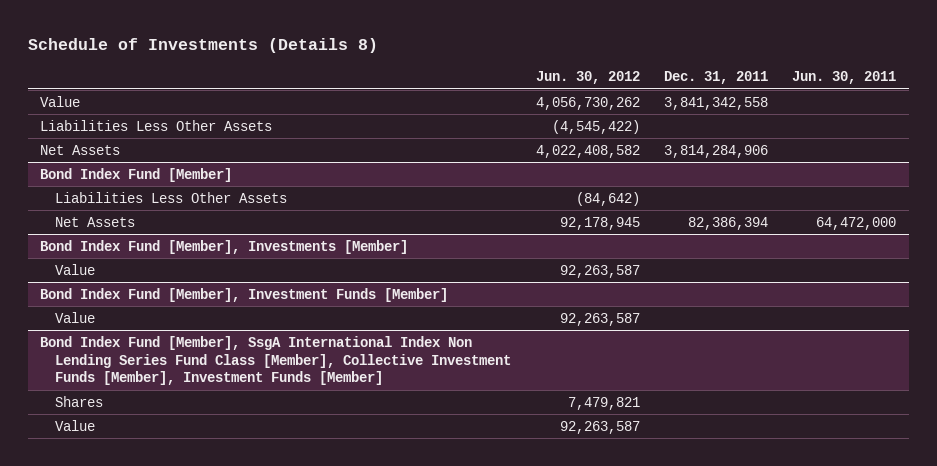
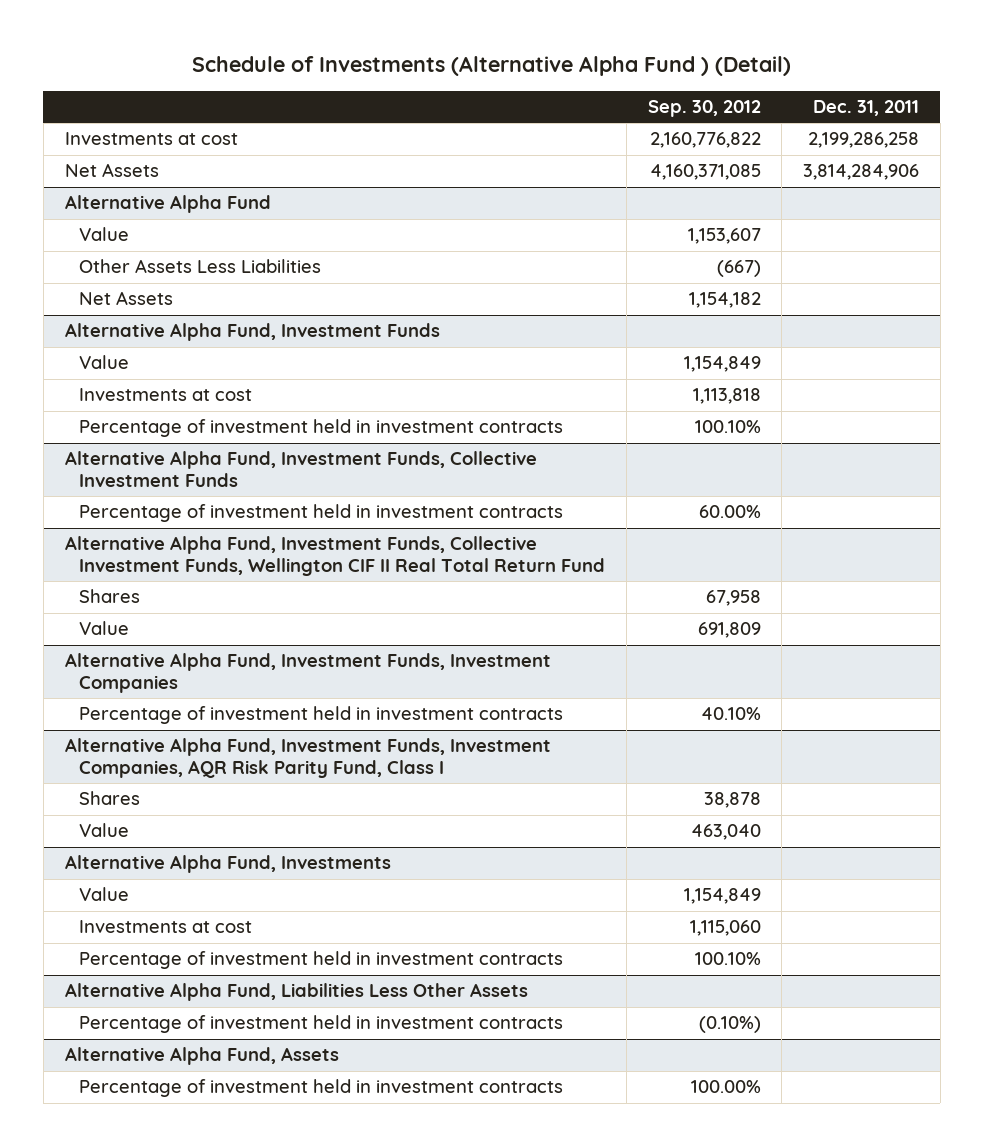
[28,38,379,54] Schedule of Investments (Details 8) -> [191,56,791,77] Schedule of Investments (Alternative Alpha Fund ) (Detail)
[535,71,640,85] Jun. 30, 2012 -> none
[792,71,897,85] Jun. 30, 2011 -> none
none -> [647,99,761,117] Sep. 30, 2012
[40,95,81,107] Value -> none
[40,119,273,131] Liabilities Less Other Assets -> none
none -> [64,132,238,146] Investments at cost
[40,167,233,182] Bond Index Fund [Member] -> none
[55,191,288,203] Liabilities Less Other Assets -> none
[55,216,136,227] Net Assets -> none
[40,239,409,254] Bond Index Fund [Member], Investments [Member] -> none
[55,263,96,275] Value -> none
[40,287,449,302] Bond Index Fund [Member], Investment Funds [Member] -> none
[55,311,96,323] Value -> none
[40,335,512,386] Bond Index Fund [Member], SsgA International Index Non Lending Series Fund Class [Member], Collective Investment Funds [Member], Investment Funds [Member] -> none
[55,395,104,407] Shares -> none
[55,419,96,431] Value -> none
none -> [64,195,271,214] Alternative Alpha Fund
none -> [79,227,130,242] Value
none -> [79,259,322,274] Other Assets Less Liabilities
none -> [79,291,174,306] Net Assets
none -> [64,323,440,342] Alternative Alpha Fund, Investment Funds
none -> [79,355,130,370] Value
none -> [79,388,253,402] Investments at cost
none -> [79,419,564,438] Percentage of investment held in investment contracts
none -> [64,451,537,487] Alternative Alpha Fund, Investment Funds, Collective Investment Funds
none -> [79,504,564,523] Percentage of investment held in investment contracts
none -> [64,536,606,576] Alternative Alpha Fund, Investment Funds, Collective Investment Funds, Wellington CIF II Real Total Return Fund
none -> [79,589,141,604] Shares
none -> [79,621,130,636] Value
none -> [64,653,551,693] Alternative Alpha Fund, Investment Funds, Investment Companies
none -> [79,706,564,725] Percentage of investment held in investment contracts
none -> [64,738,551,778] Alternative Alpha Fund, Investment Funds, Investment Companies, AQR Risk Parity Fund, Class I
none -> [79,791,141,806] Shares
none -> [79,823,130,838] Value
none -> [64,855,391,874] Alternative Alpha Fund, Investments
none -> [79,887,130,902] Value
none -> [79,920,253,934] Investments at cost
none -> [79,951,564,970] Percentage of investment held in investment contracts
none -> [64,983,528,1002] Alternative Alpha Fund, Liabilities Less Other Assets
none -> [79,1015,564,1034] Percentage of investment held in investment contracts
none -> [64,1047,339,1066] Alternative Alpha Fund, Assets
none -> [79,1079,564,1098] Percentage of investment held in investment contracts

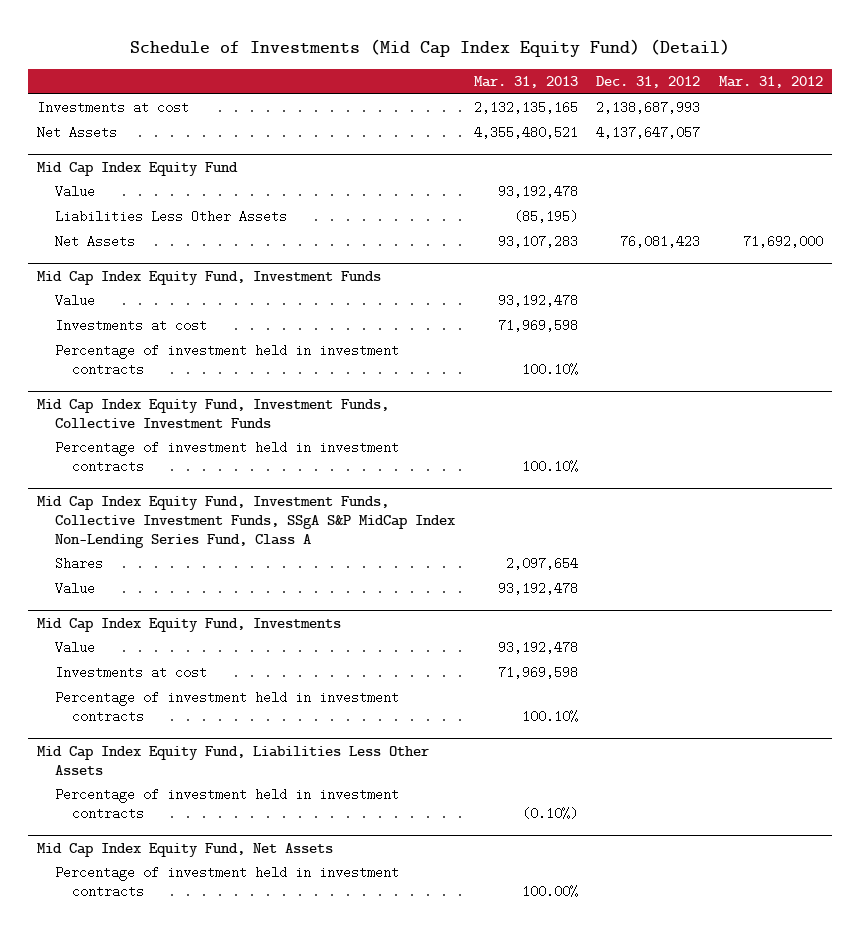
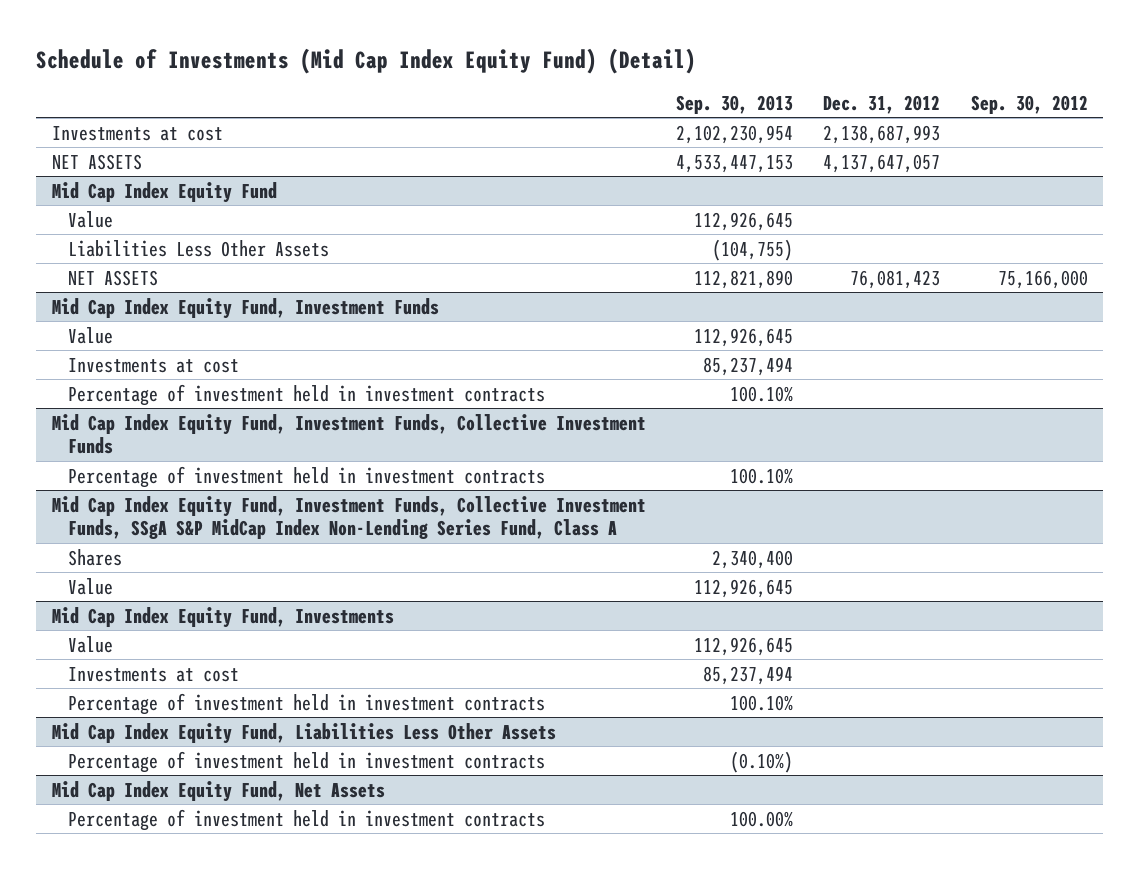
[473,76,578,89] Mar. 31, 2013 -> none
[719,76,824,89] Mar. 31, 2012 -> none
none -> [676,94,794,114] Sep. 30, 2013
none -> [970,94,1088,114] Sep. 30, 2012
[37,126,118,140] Net Assets -> [51,153,142,170] NET ASSETS
[54,235,135,249] Net Assets -> [68,269,159,286] NET ASSETS

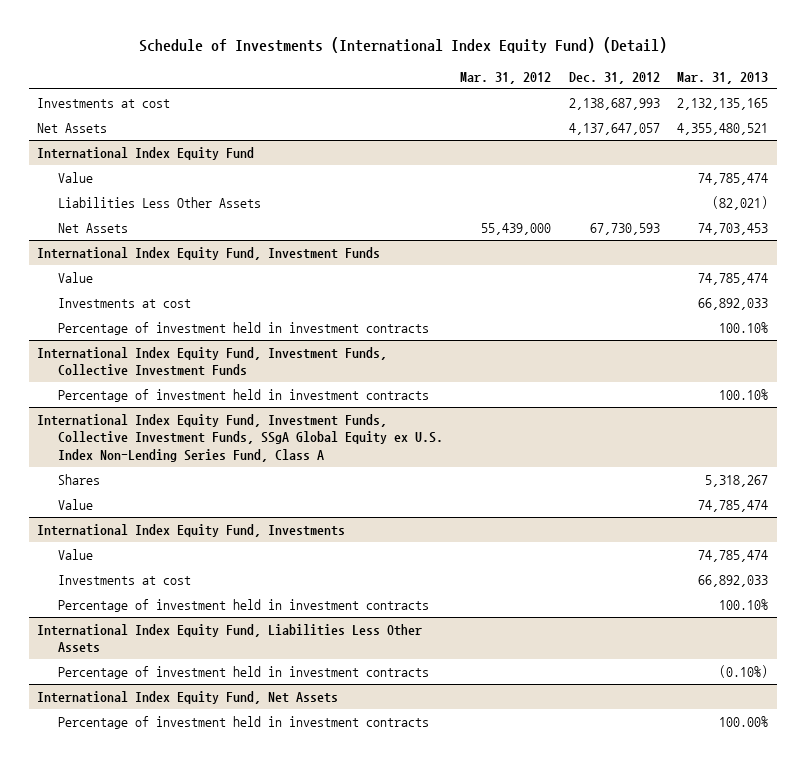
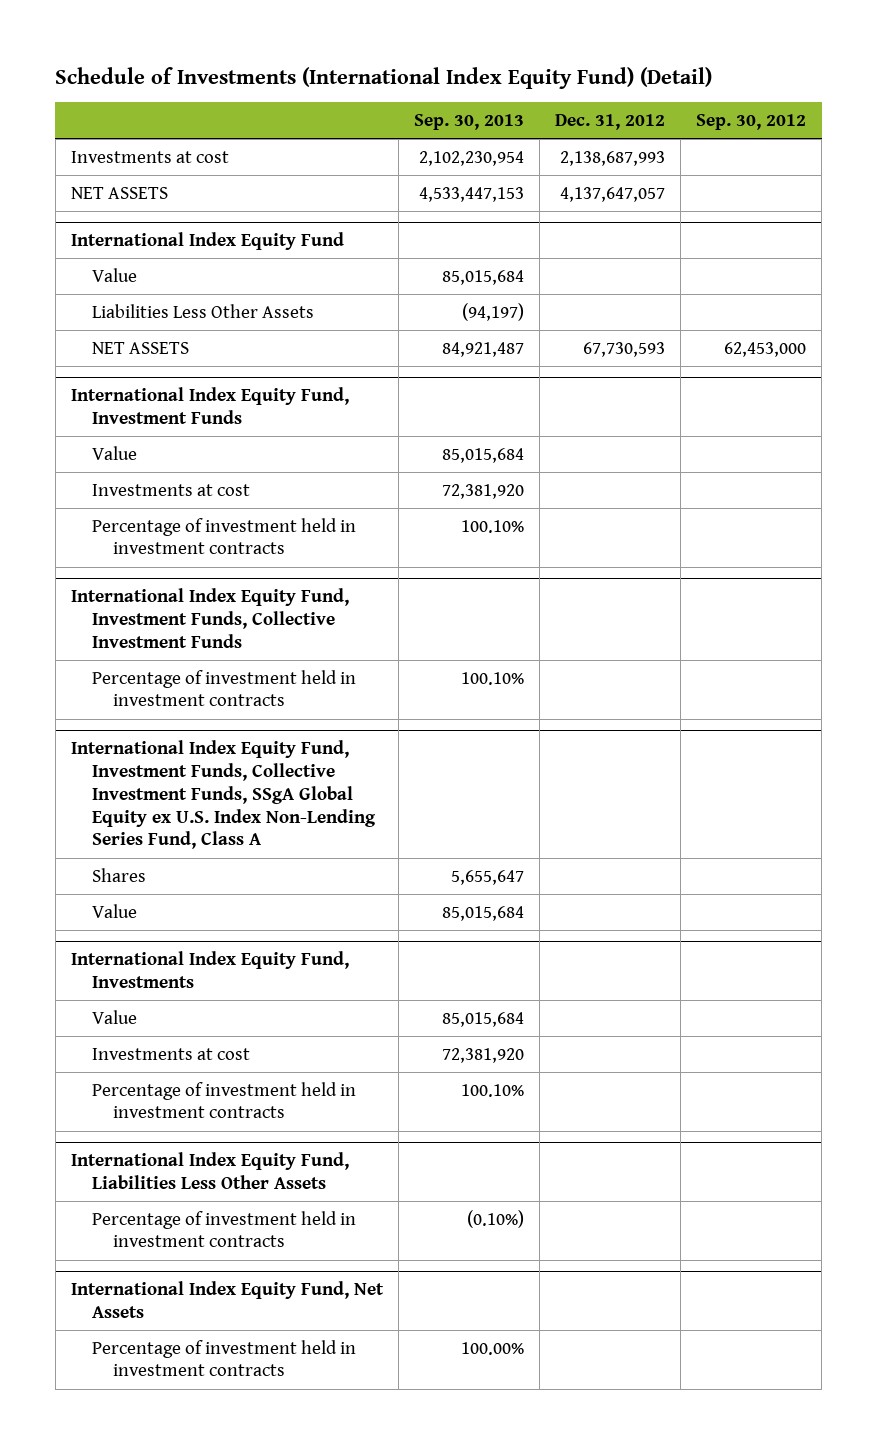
[460,71,552,84] Mar. 31, 2012 -> none
[677,71,769,84] Mar. 31, 2013 -> none
none -> [413,114,524,131] Sep. 30, 2013
none -> [696,114,807,131] Sep. 30, 2012
[37,122,108,133] Net Assets -> [70,186,168,199] NET ASSETS
[57,222,128,233] Net Assets -> [91,341,189,354] NET ASSETS

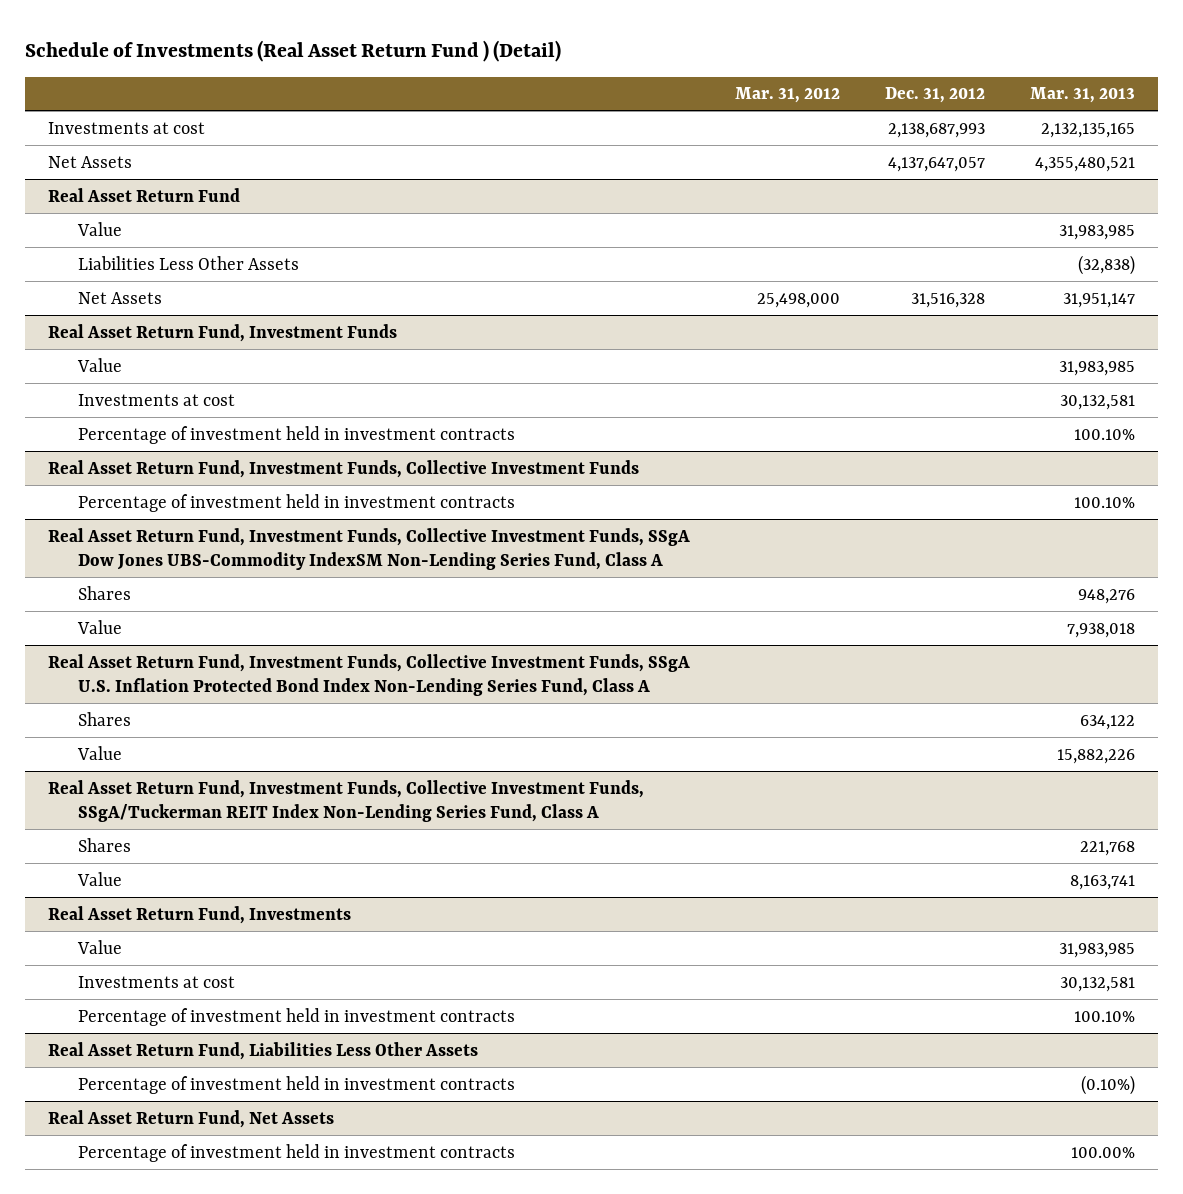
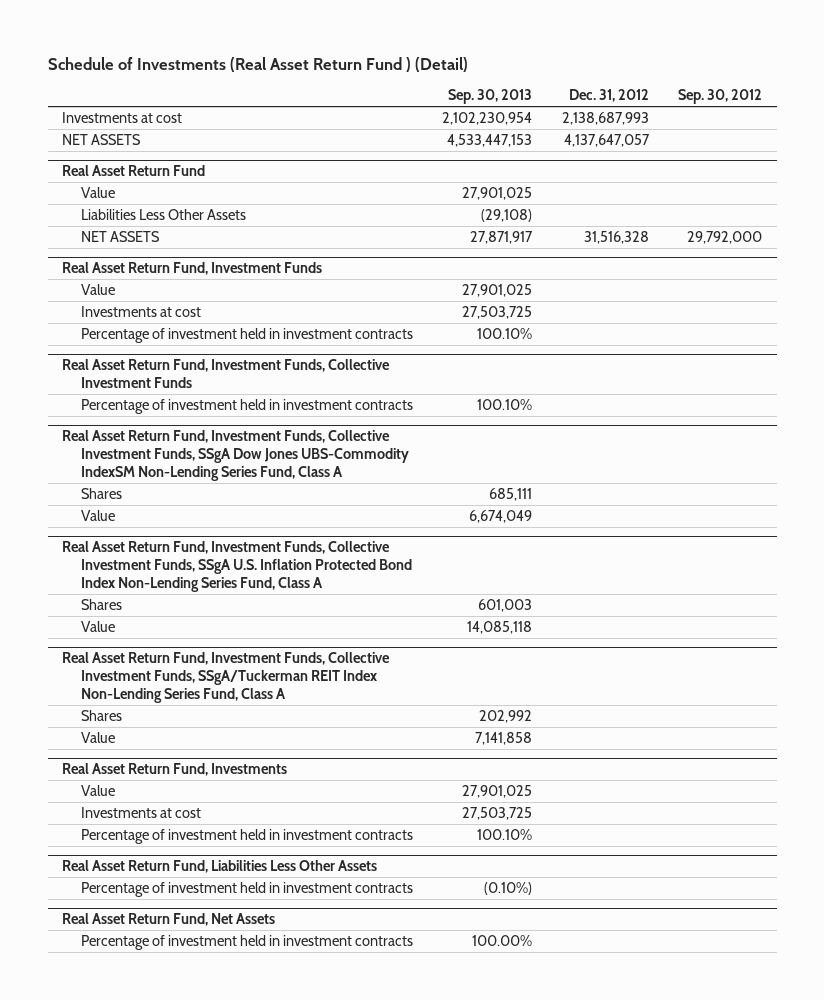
[734,87,840,104] Mar. 31, 2012 -> none
[1030,87,1136,104] Mar. 31, 2013 -> none
none -> [448,89,533,105] Sep. 30, 2013
none -> [677,89,762,105] Sep. 30, 2012
[47,155,132,168] Net Assets -> [62,134,142,146] NET ASSETS
[78,291,163,304] Net Assets -> [80,231,160,243] NET ASSETS

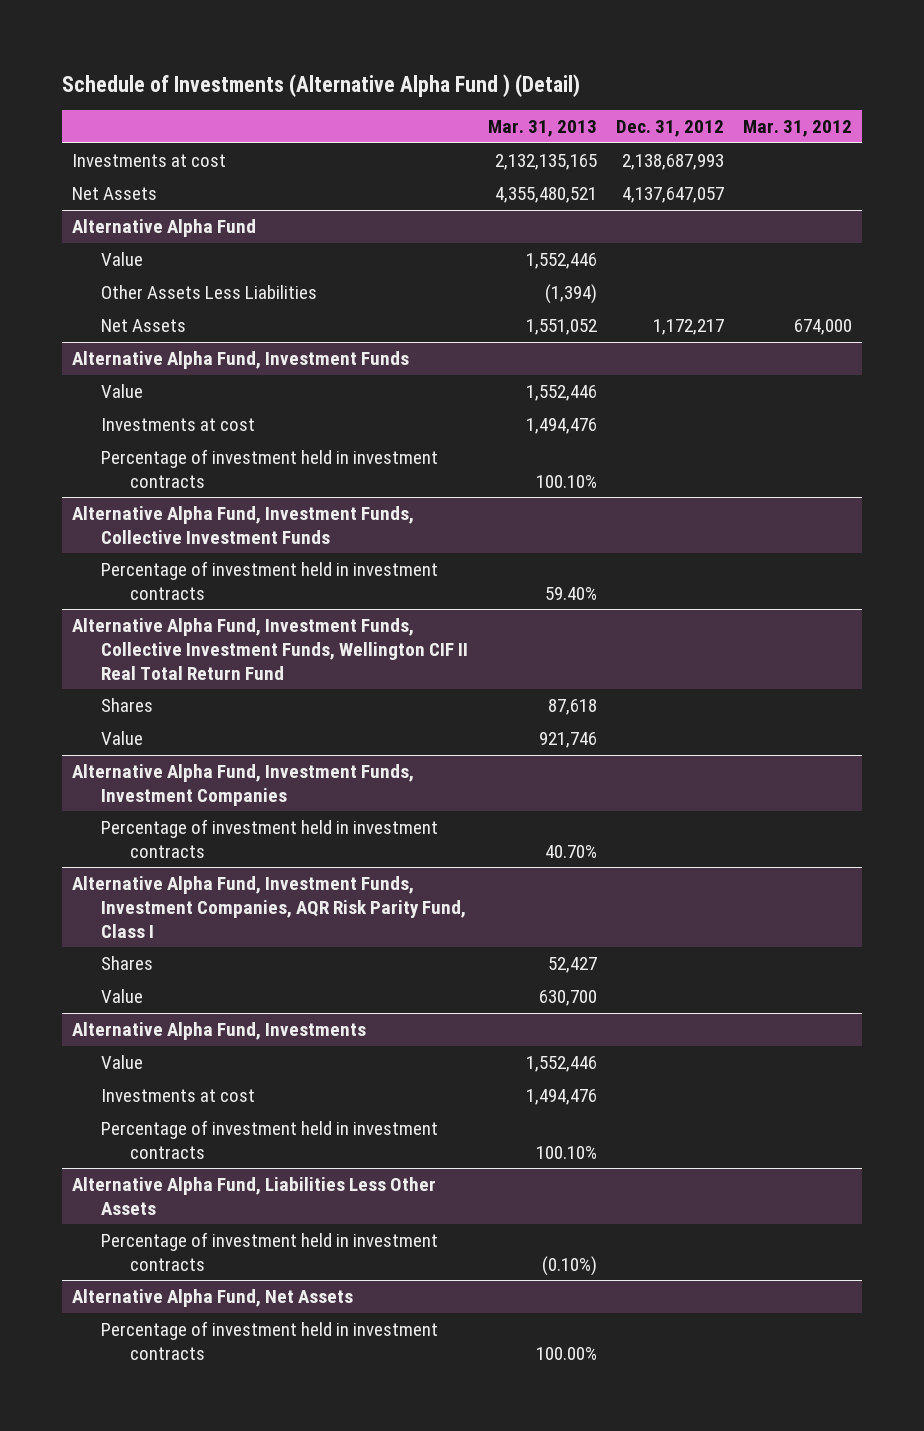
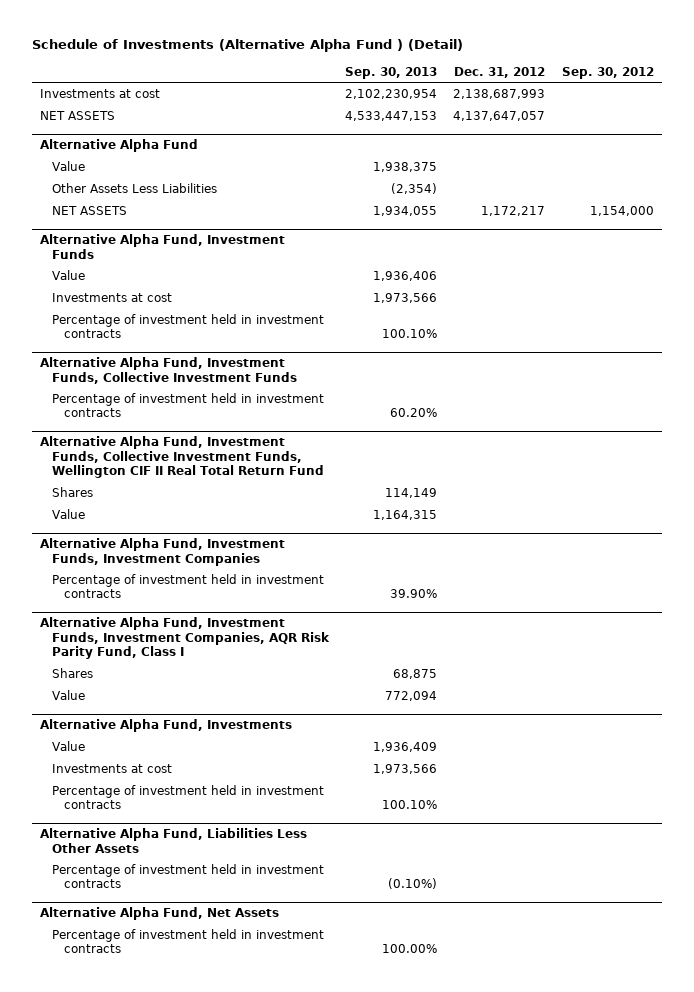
[487,120,597,138] Mar. 31, 2013 -> none
[743,120,853,138] Mar. 31, 2012 -> none
none -> [345,66,438,79] Sep. 30, 2013
none -> [561,66,654,79] Sep. 30, 2012
[72,187,158,201] Net Assets -> [40,110,116,120] NET ASSETS
[101,319,187,333] Net Assets -> [51,205,127,215] NET ASSETS

